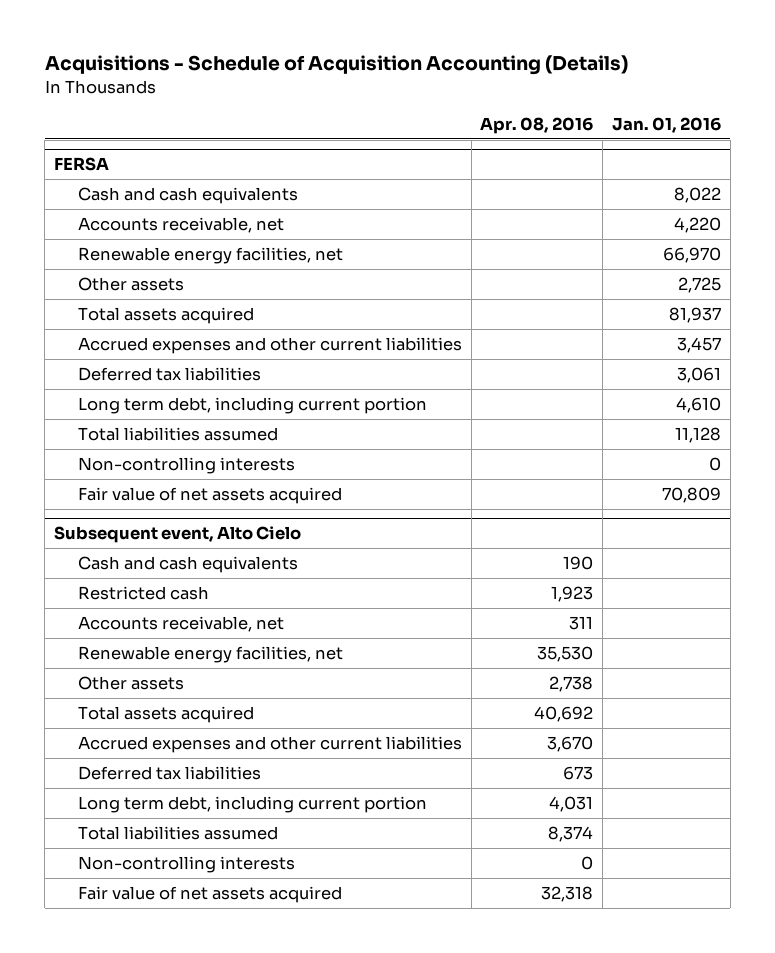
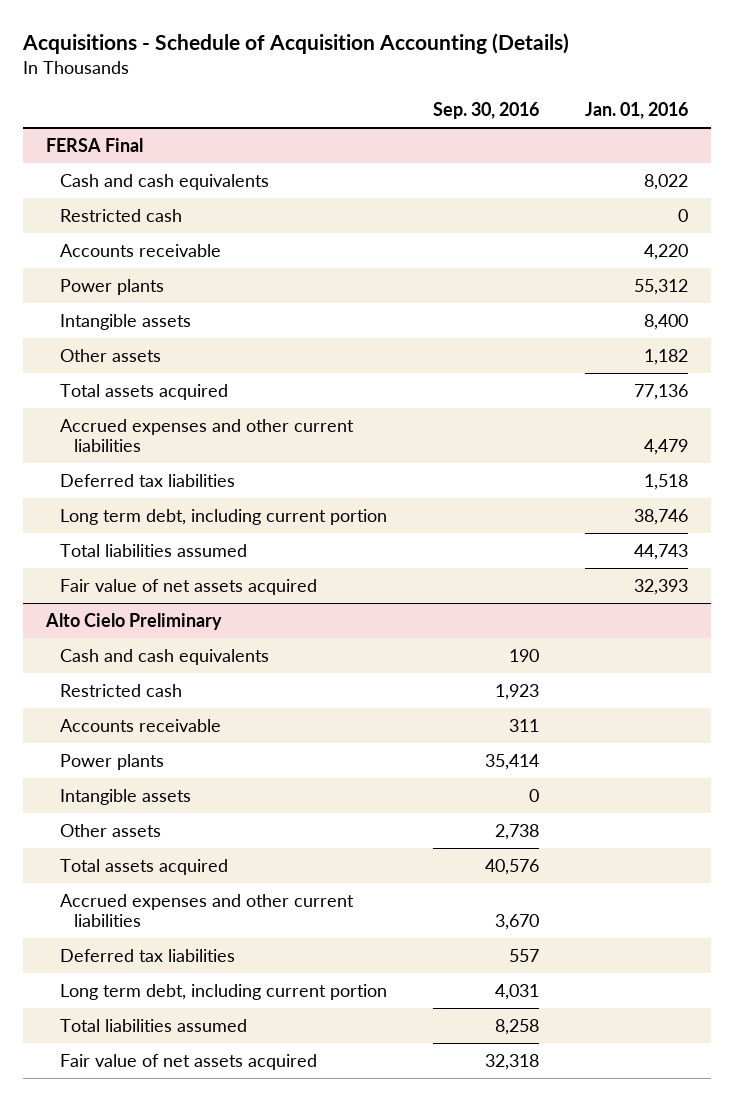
[480,116,594,134] Apr. 08, 2016 -> none
none -> [432,102,539,120] Sep. 30, 2016
[54,157,110,172] FERSA -> [45,137,143,152] FERSA Final
[78,246,344,264] Renewable energy facilities, net -> none
[78,456,296,474] Non-controlling interests -> none
[54,526,302,544] Subsequent event, Alto Cielo -> none
[78,555,299,573] Cash and cash equivalents -> none
[78,585,210,600] Restricted cash -> none
[78,615,285,632] Accounts receivable, net -> none
[78,645,344,663] Renewable energy facilities, net -> none
[78,675,185,690] Other assets -> none
[78,705,255,723] Total assets acquired -> none
[78,735,463,753] Accrued expenses and other current liabilities -> none
[78,765,262,780] Deferred tax liabilities -> none
[78,795,428,813] Long term debt, including current portion -> none
[78,825,279,840] Total liabilities assumed -> none
[78,855,296,873] Non-controlling interests -> none
[78,885,343,903] Fair value of net assets acquired -> none
none -> [59,208,182,222] Restricted cash
[78,216,285,233] Accounts receivable, net -> [59,243,221,257] Accounts receivable
none -> [59,278,164,295] Power plants
none -> [59,313,191,330] Intangible assets
[677,276,721,293] 2,725 -> [644,348,689,365] 1,182
[668,306,721,323] 81,937 -> [634,383,689,400] 77,136
[676,336,721,353] 3,457 -> [644,439,689,456] 4,479
[676,366,721,383] 3,061 -> [644,473,689,490] 1,518
[675,396,721,413] 4,610 -> [634,508,689,525] 38,746
[674,426,721,443] 11,128 -> [634,543,689,560] 44,743
[661,486,721,503] 70,809 -> [634,578,689,595] 32,393
none -> [44,612,222,630] Alto Cielo Preliminary
none -> [59,648,269,665] Cash and cash equivalents
none -> [59,683,182,697] Restricted cash
none -> [59,718,221,732] Accounts receivable
none -> [59,753,164,770] Power plants
none -> [59,788,191,805] Intangible assets
none -> [59,823,161,837] Other assets
none -> [59,858,228,875] Total assets acquired
none -> [59,893,354,928] Accrued expenses and other current liabilities
none -> [59,948,235,962] Deferred tax liabilities
none -> [59,983,387,1000] Long term debt, including current portion
none -> [59,1018,247,1032] Total liabilities assumed
none -> [59,1053,317,1070] Fair value of net assets acquired

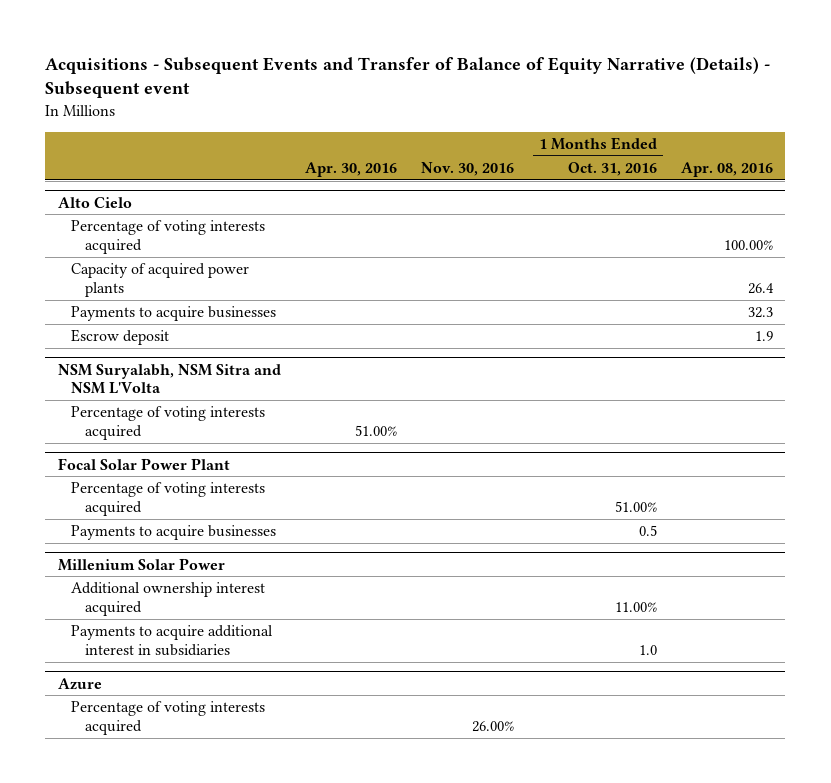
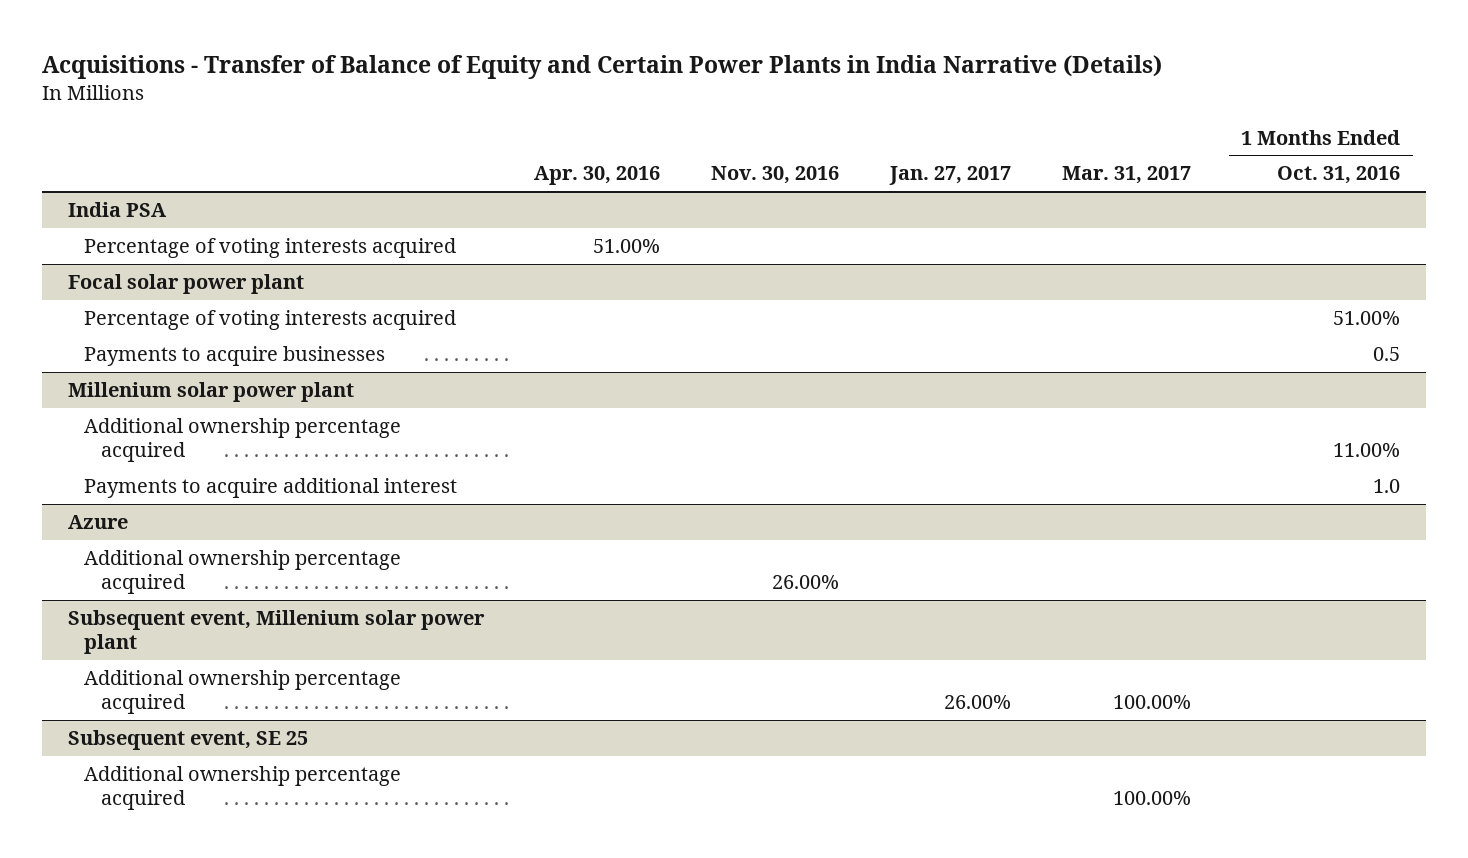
[45,56,771,99] Acquisitions - Subsequent Events and Transfer of Balance of Equity Narrative (Details) - Subsequent event -> [42,55,1163,80] Acquisitions - Transfer of Balance of Equity and Certain Power Plants in India Narrative (Details)
[681,161,774,177] Apr. 08, 2016 -> none
none -> [888,166,1011,186] Jan. 27, 2017
none -> [1061,166,1191,185] Mar. 31, 2017
[57,196,132,208] Alto Cielo -> none
[71,220,266,254] Percentage of voting interests acquired -> none
[71,263,250,297] Capacity of acquired power plants -> none
[71,306,277,322] Payments to acquire businesses -> none
[71,329,170,346] Escrow deposit -> none
[57,363,281,395] NSM Suryalabh, NSM Sitra and NSM L'Volta -> [67,201,167,217] India PSA
[57,457,230,470] Focal Solar Power Plant -> [67,273,304,294] Focal solar power plant
[57,557,225,571] Millenium Solar Power -> [67,381,354,402] Millenium solar power plant
[71,582,266,616] Additional ownership interest acquired -> [84,417,402,463] Additional ownership percentage acquired
[71,625,274,656] Payments to acquire additional interest in subsidiaries -> [84,477,458,498] Payments to acquire additional interest
[71,701,266,735] Percentage of voting interests acquired -> none
none -> [84,549,402,595] Additional ownership percentage acquired
none -> [67,609,485,655] Subsequent event, Millenium solar power plant
none -> [84,669,402,715] Additional ownership percentage acquired
none -> [67,729,308,750] Subsequent event, SE 25
none -> [84,765,402,811] Additional ownership percentage acquired

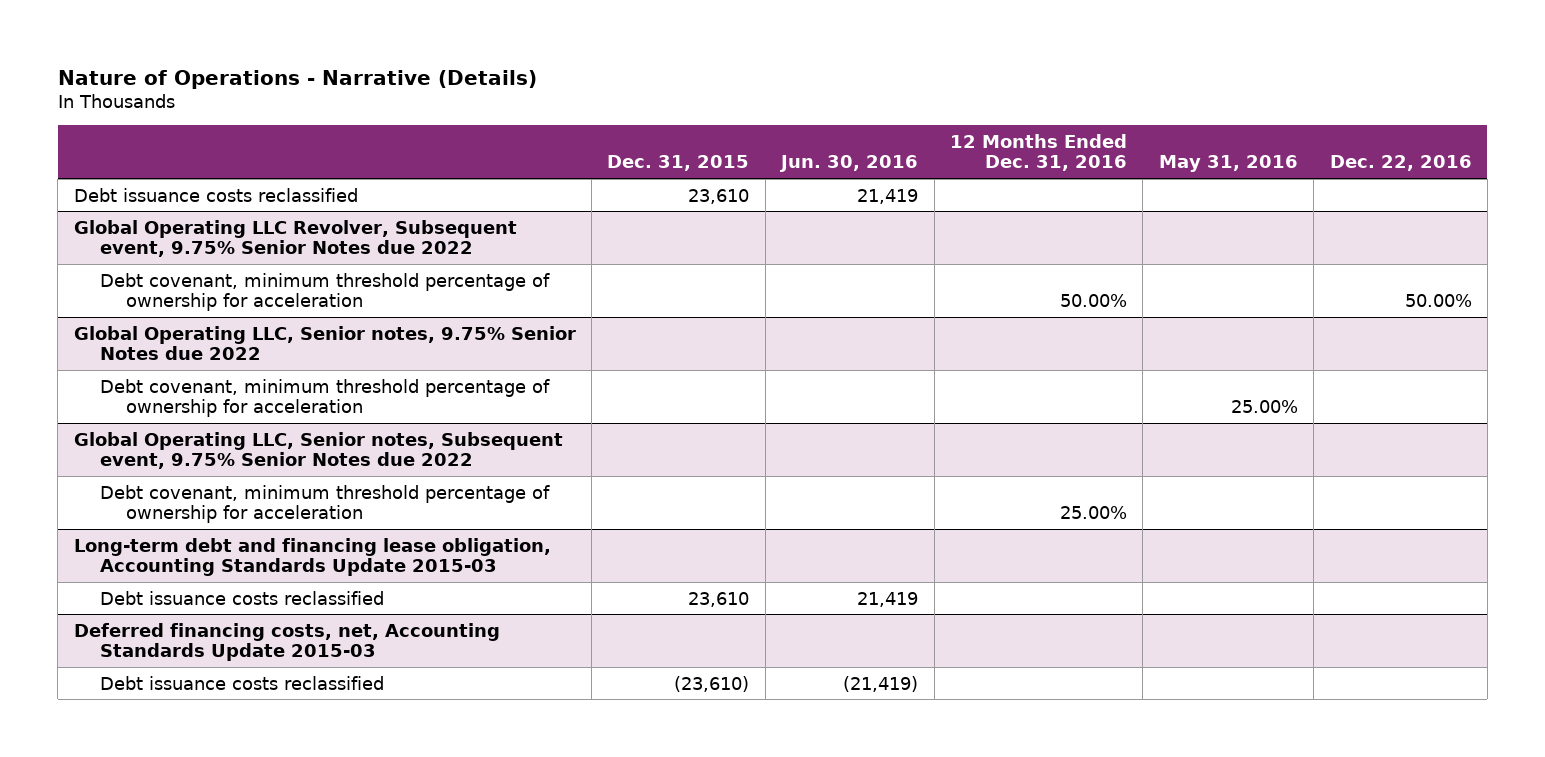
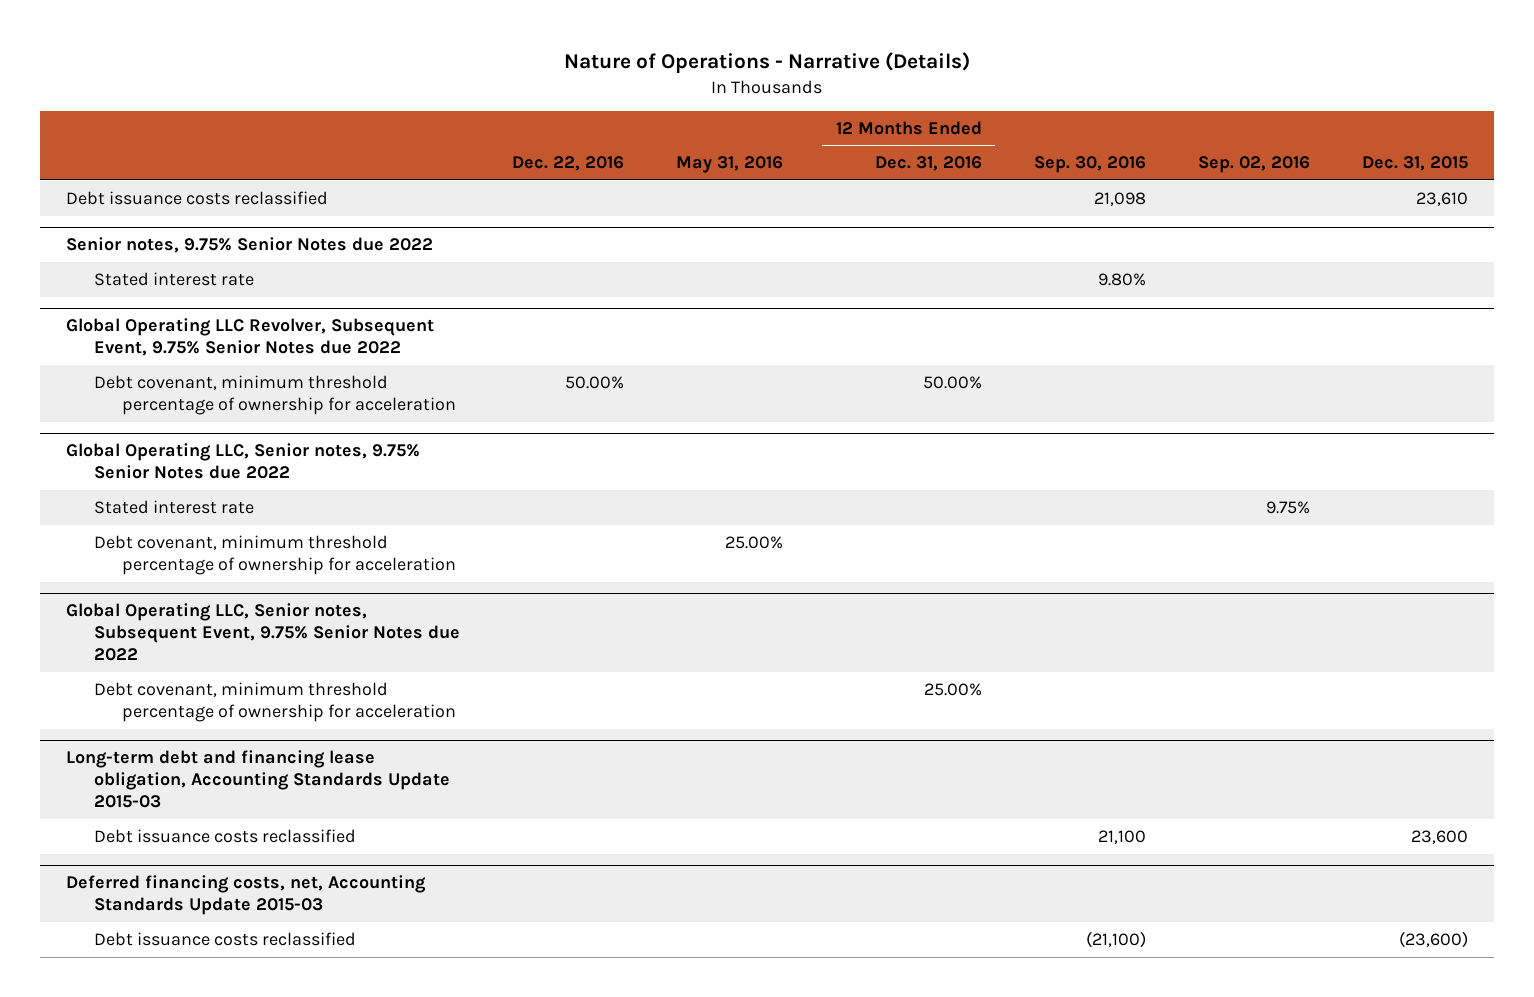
[779,155,919,173] Jun. 30, 2016 -> none
none -> [1033,156,1146,174] Sep. 30, 2016
none -> [1197,156,1310,174] Sep. 02, 2016
none -> [66,236,434,253] Senior notes, 9.75% Senior Notes due 2022
none -> [94,271,255,286] Stated interest rate
[73,219,517,257] Global Operating LLC Revolver, Subsequent event, 9.75% Senior Notes due 2022 -> [66,317,435,357] Global Operating LLC Revolver, Subsequent Event, 9.75% Senior Notes due 2022
none -> [94,499,255,514] Stated interest rate
[73,431,563,469] Global Operating LLC, Senior notes, Subsequent event, 9.75% Senior Notes due 2022 -> [66,602,461,662] Global Operating LLC, Senior notes, Subsequent Event, 9.75% Senior Notes due 2022
[688,591,750,607] 23,610 -> [1410,829,1468,844] 23,600
[674,675,750,692] (23,610) -> [1398,930,1468,948] (23,600)

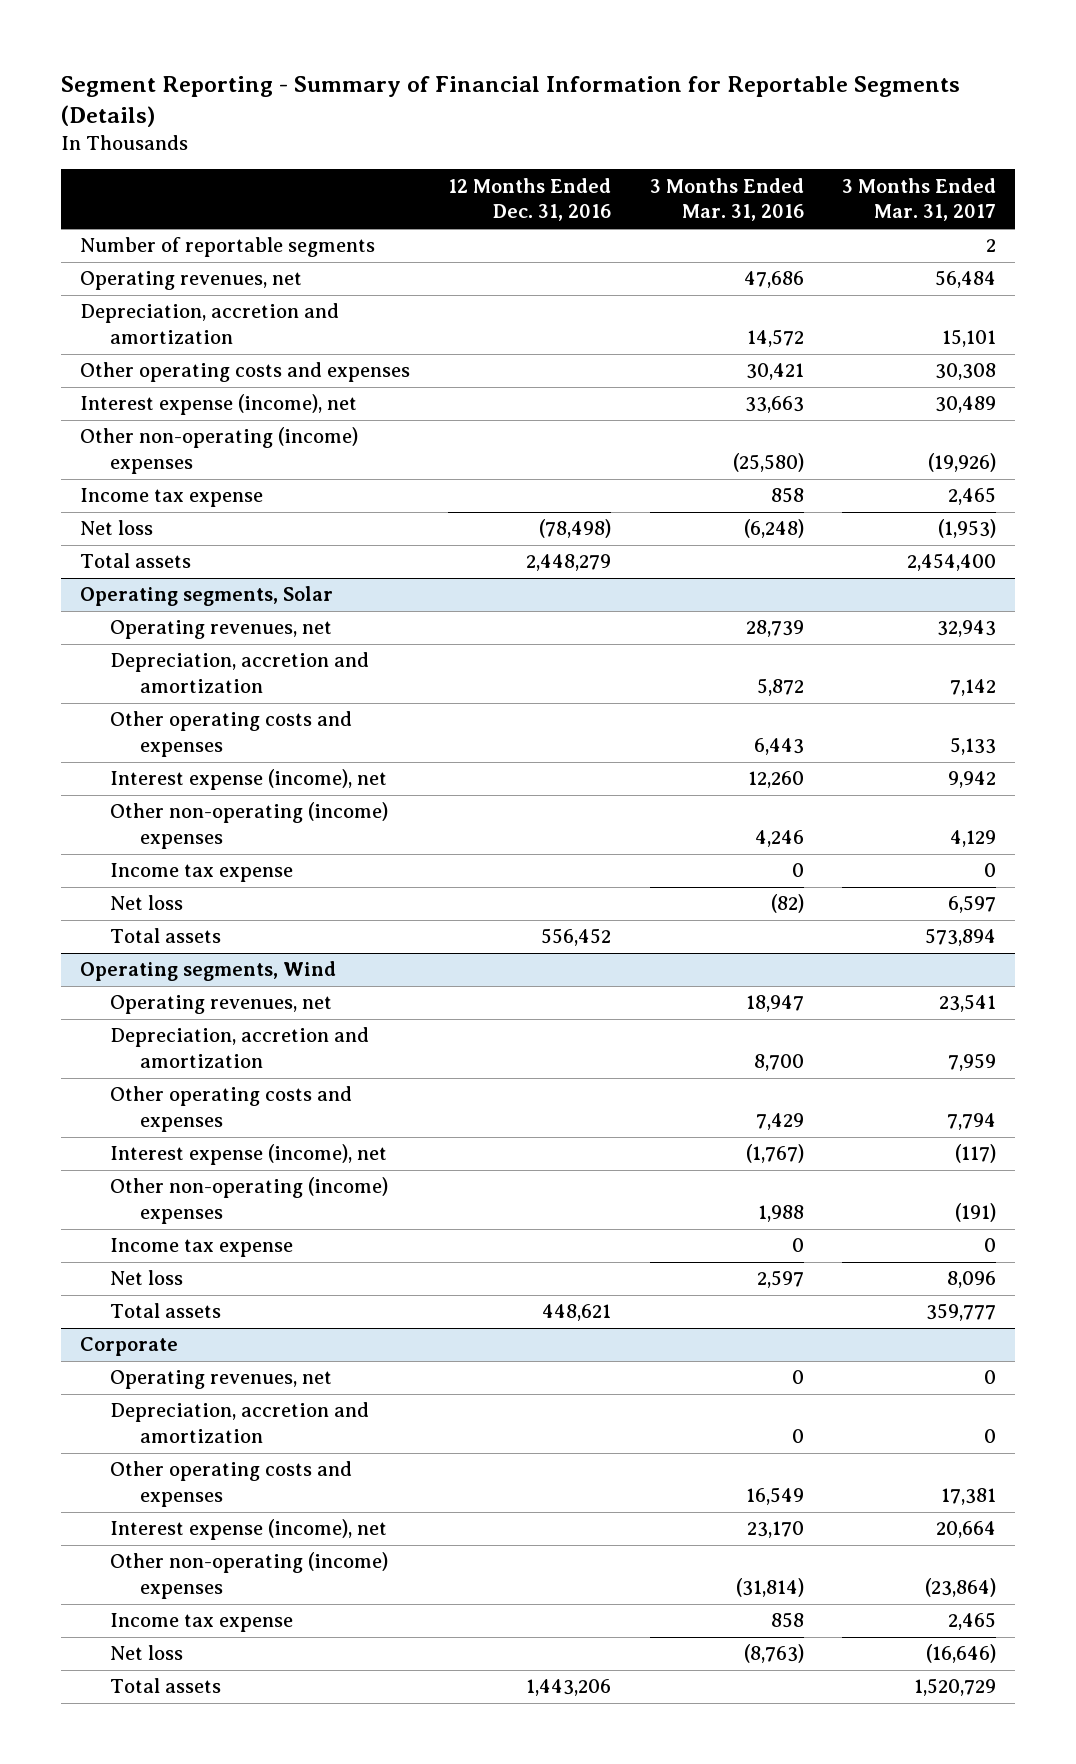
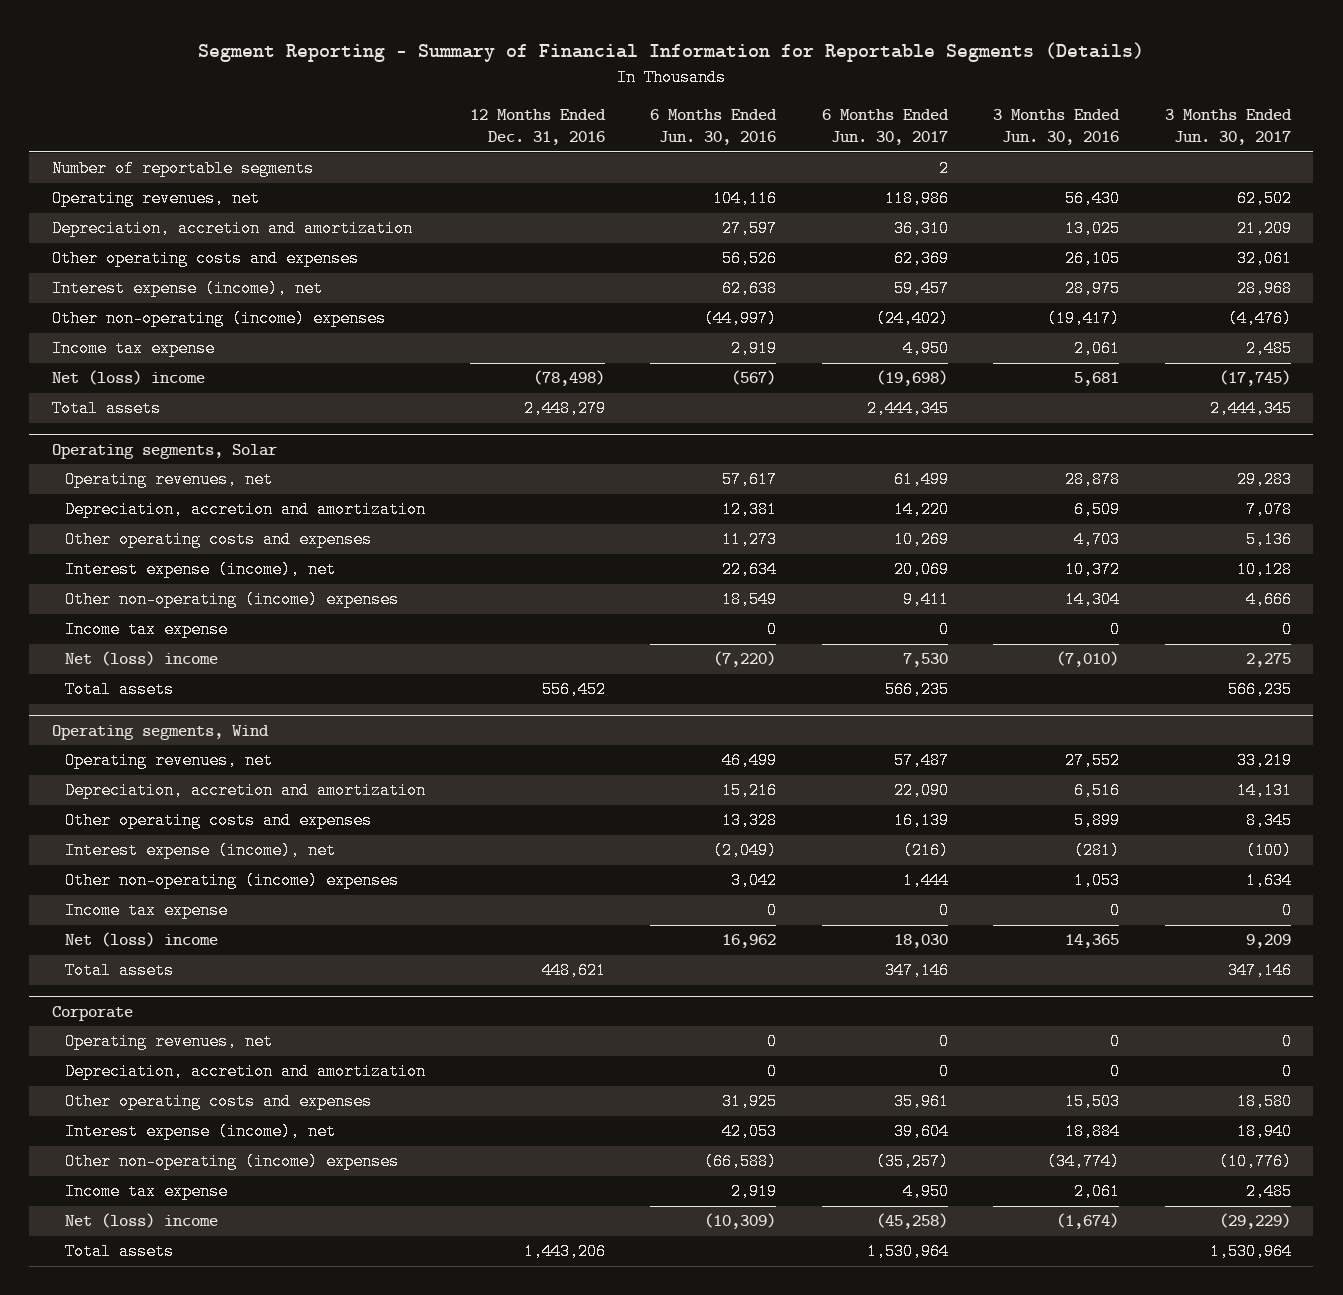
[649,177,804,222] 3 Months Ended Mar. 31, 2016 -> none
[841,177,996,222] 3 Months Ended Mar. 31, 2017 -> none
none -> [650,108,778,146] 6 Months Ended Jun. 30, 2016
none -> [821,108,949,146] 6 Months Ended Jun. 30, 2017
none -> [993,108,1121,146] 3 Months Ended Jun. 30, 2016
none -> [1164,108,1292,146] 3 Months Ended Jun. 30, 2017
[80,520,154,536] Net loss -> [51,370,205,386] Net (loss) income
[110,895,184,911] Net loss -> [64,651,218,667] Net (loss) income
[110,1270,184,1286] Net loss -> [64,932,218,948] Net (loss) income
[110,1645,184,1661] Net loss -> [64,1213,218,1229] Net (loss) income

